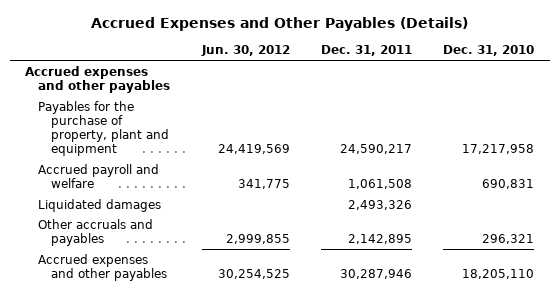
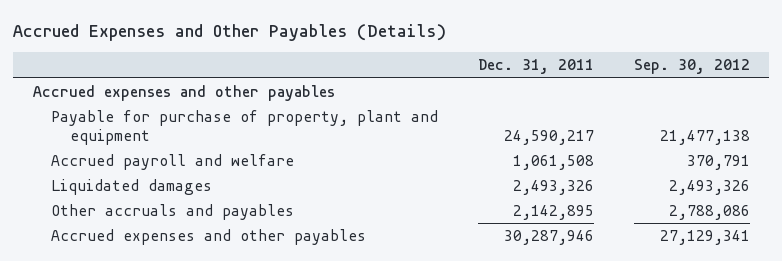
[200,45,290,57] Jun. 30, 2012 -> none
[443,45,535,57] Dec. 31, 2010 -> none
none -> [633,59,750,75] Sep. 30, 2012
[38,100,170,157] Payables for the purchase of property, plant and equipment -> [51,109,439,145] Payable for purchase of property, plant and equipment

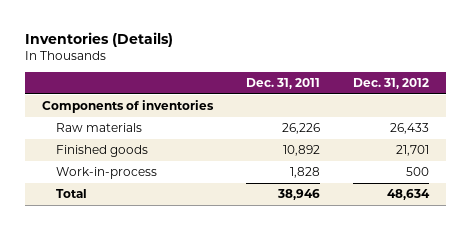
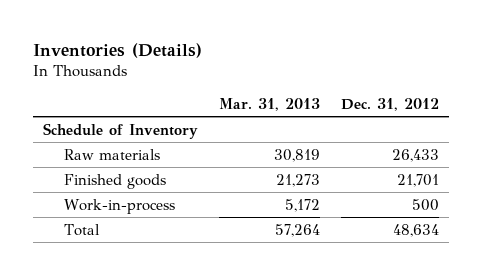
[246,78,321,90] Dec. 31, 2011 -> none
none -> [218,98,320,112] Mar. 31, 2013
[41,100,214,114] Components of inventories -> [42,122,198,139] Schedule of Inventory

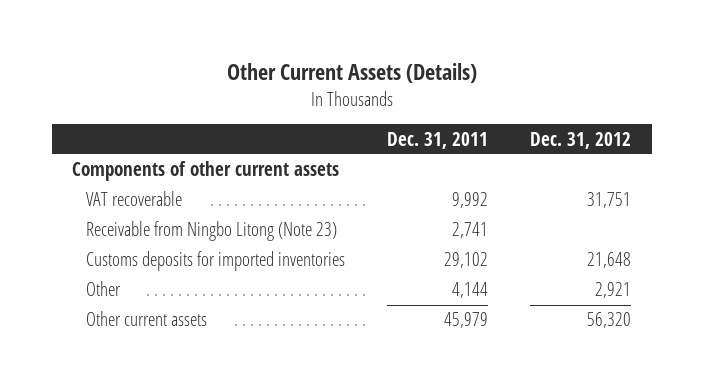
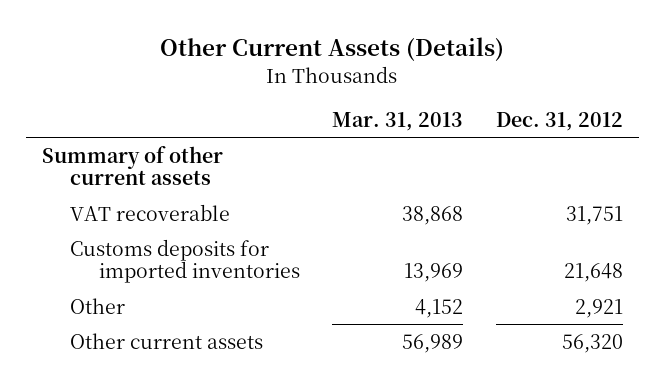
[387,131,489,149] Dec. 31, 2011 -> none
none -> [332,111,464,131] Mar. 31, 2013
[72,161,340,182] Components of other current assets -> [41,145,223,186] Summary of other current assets
[86,221,338,242] Receivable from Ningbo Litong (Note 23) -> none

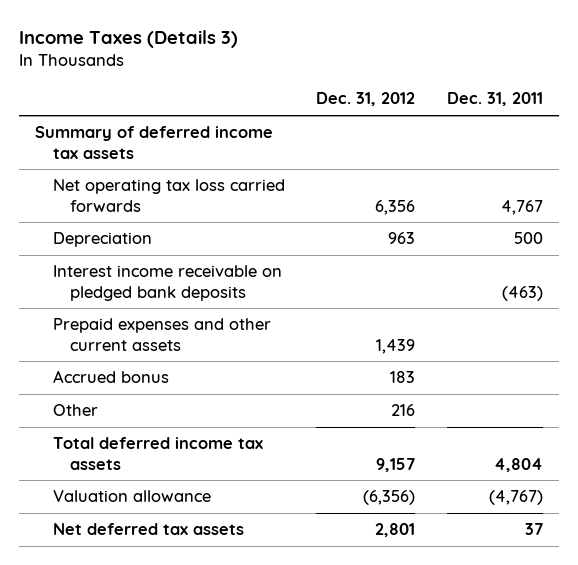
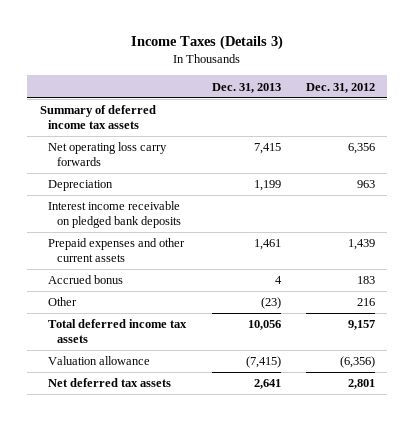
[447,92,544,107] Dec. 31, 2011 -> none
none -> [211,82,281,93] Dec. 31, 2013
[52,179,285,212] Net operating tax loss carried forwards -> [48,142,168,166] Net operating loss carry forwards

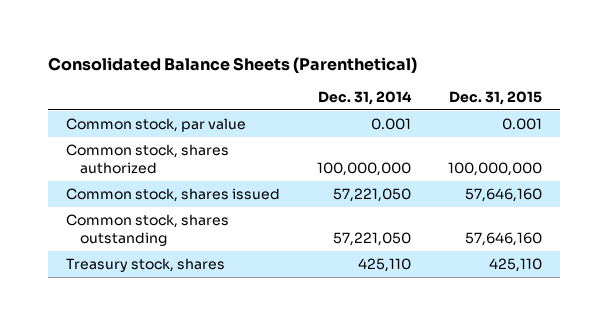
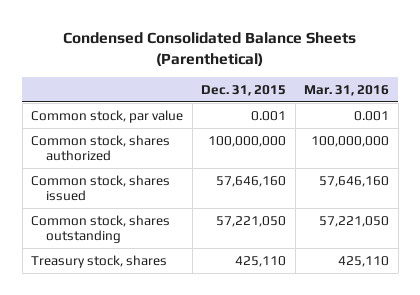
[47,56,417,73] Consolidated Balance Sheets (Parenthetical) -> [63,31,357,66] Condensed Consolidated Balance Sheets (Parenthetical)
[317,90,412,105] Dec. 31, 2014 -> none
none -> [304,84,390,96] Mar. 31, 2016
[464,232,542,247] 57,646,160 -> [216,215,287,227] 57,221,050

